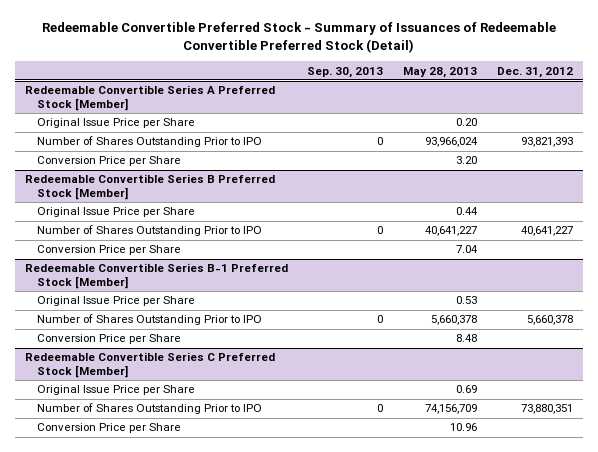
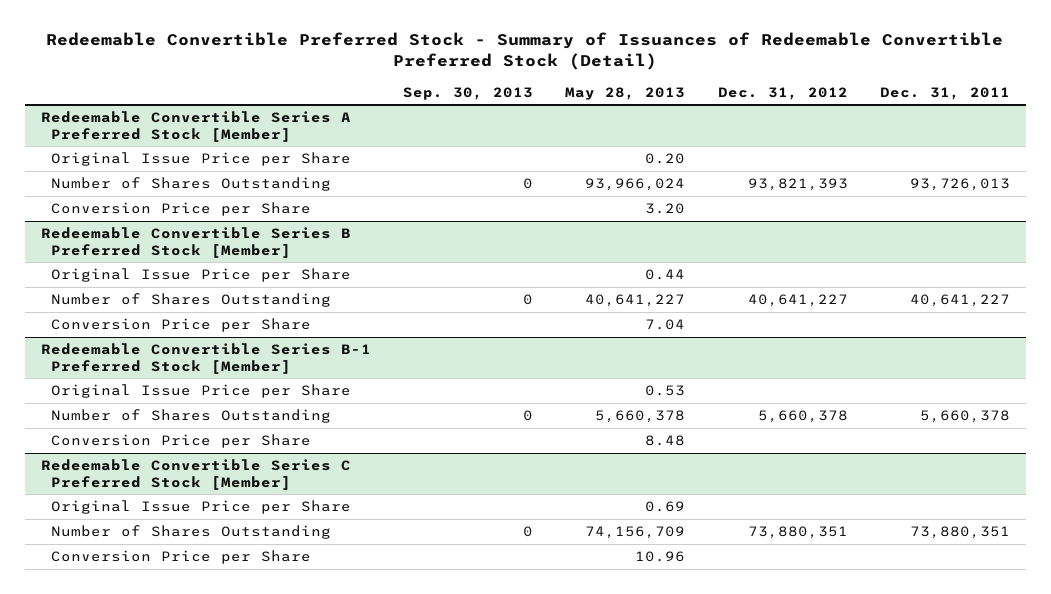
none -> [879,86,1010,100] Dec. 31, 2011
[36,136,262,148] Number of Shares Outstanding Prior to IPO -> [50,177,331,192] Number of Shares Outstanding
[36,225,262,237] Number of Shares Outstanding Prior to IPO -> [50,293,331,308] Number of Shares Outstanding
[36,314,262,326] Number of Shares Outstanding Prior to IPO -> [50,409,331,424] Number of Shares Outstanding
[36,403,262,415] Number of Shares Outstanding Prior to IPO -> [50,525,331,540] Number of Shares Outstanding

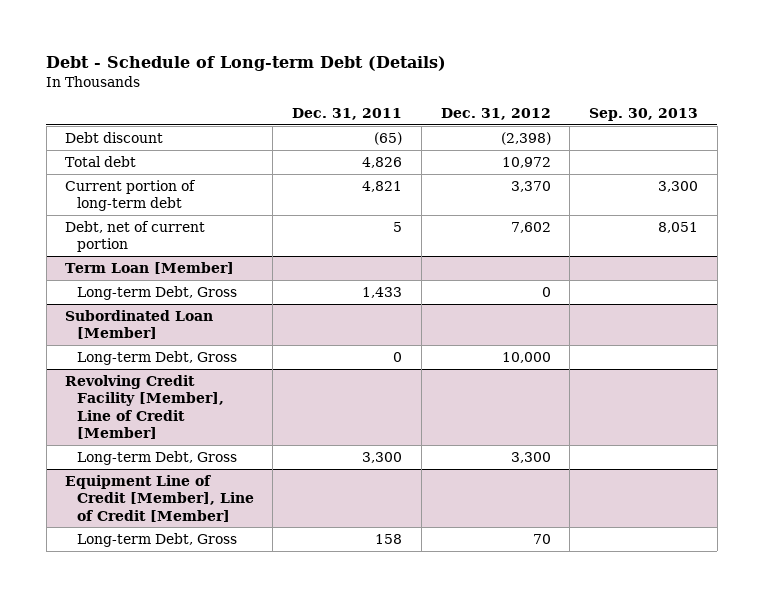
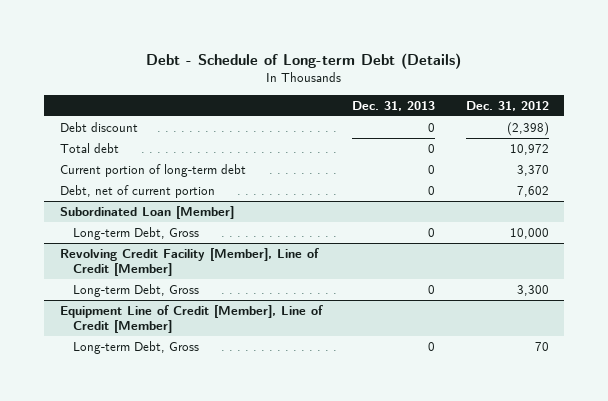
[292,108,403,121] Dec. 31, 2011 -> none
[589,108,699,122] Sep. 30, 2013 -> none
none -> [352,101,436,112] Dec. 31, 2013
[65,261,235,274] Term Loan [Member] -> none
[76,285,237,300] Long-term Debt, Gross -> none

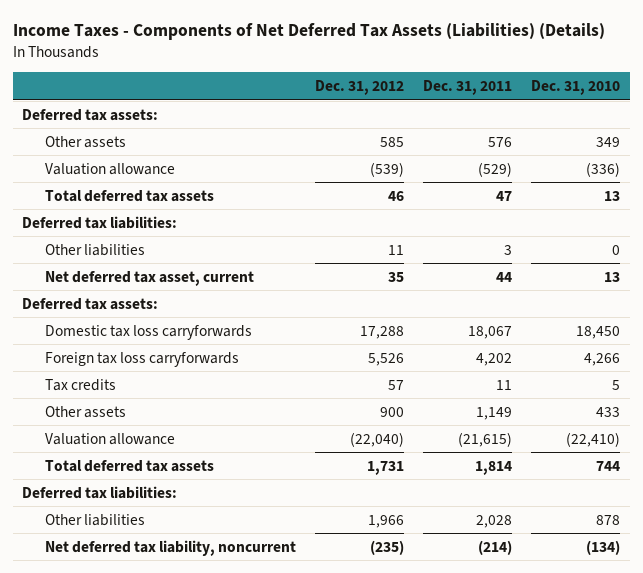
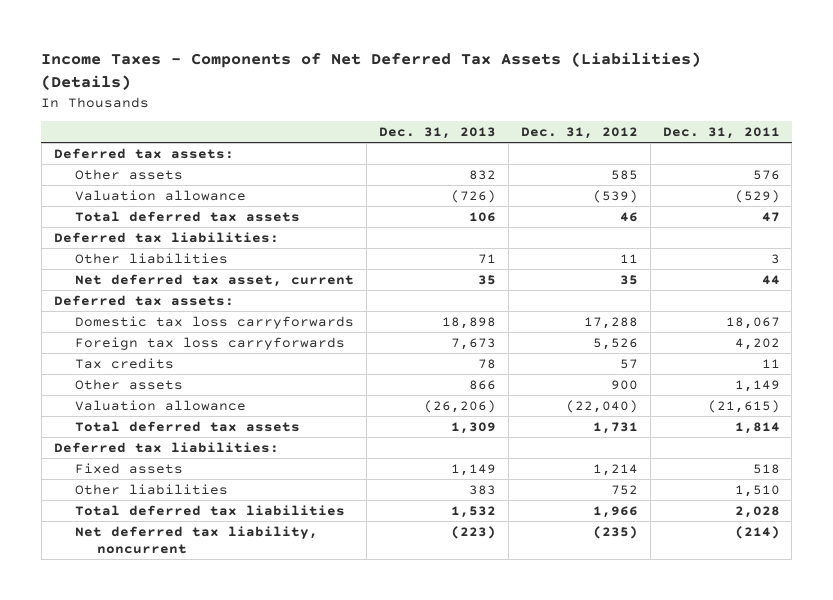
[531,80,621,96] Dec. 31, 2010 -> none
none -> [379,127,497,140] Dec. 31, 2013
none -> [75,462,184,474] Fixed assets
[368,514,405,528] 1,966 -> [610,484,638,495] 752
[476,514,513,528] 2,028 -> [734,484,780,497] 1,510
none -> [75,504,346,516] Total deferred tax liabilities

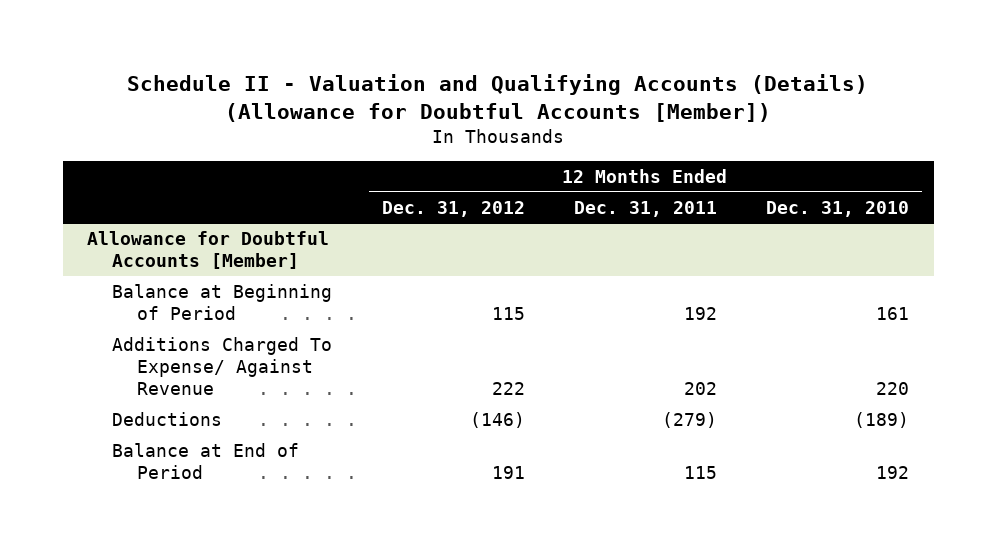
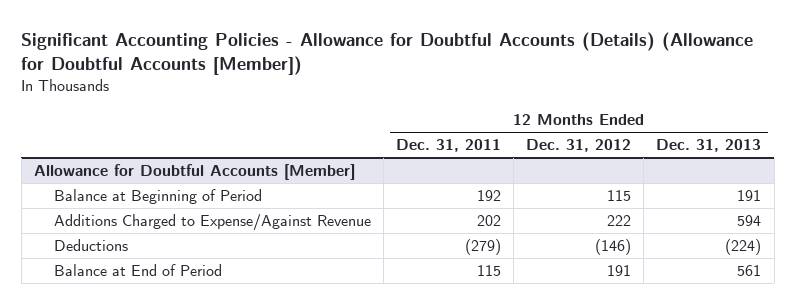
[127,73,869,122] Schedule II - Valuation and Qualifying Accounts (Details) (Allowance for Doubtful Accounts [Member]) -> [21,31,754,75] Significant Accounting Policies - Allowance for Doubtful Accounts (Details) (Allowance for Doubtful Accounts [Member])
[766,200,910,217] Dec. 31, 2010 -> none
none -> [656,139,762,153] Dec. 31, 2013
[112,336,333,396] Additions Charged To Expense/ Against Revenue -> [53,214,371,232] Additions Charged to Expense/Against Revenue

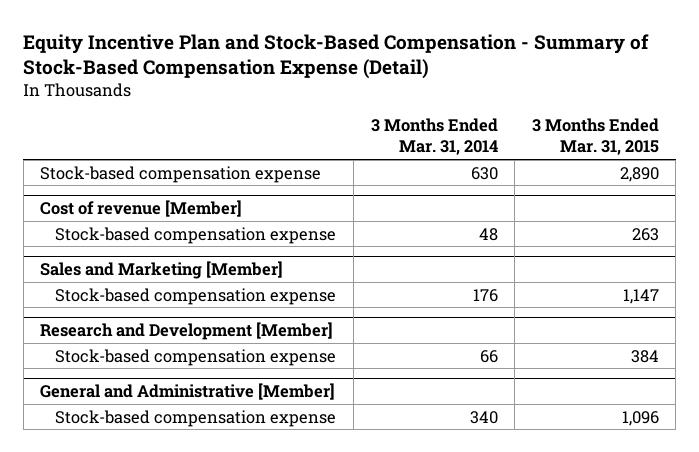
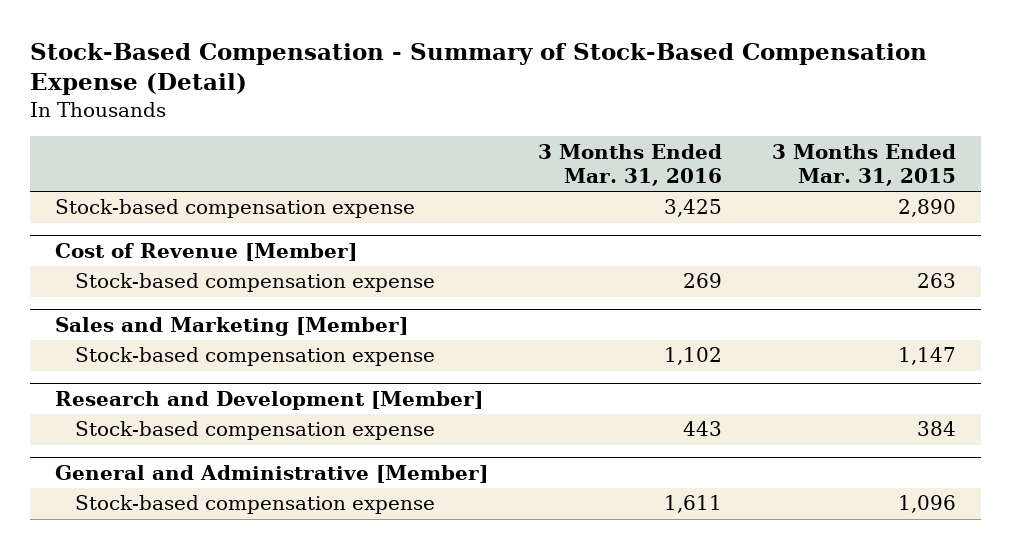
[23,33,650,80] Equity Incentive Plan and Stock-Based Compensation - Summary of Stock-Based Compensation Expense (Detail) -> [29,42,927,96] Stock-Based Compensation - Summary of Stock-Based Compensation Expense (Detail)
[370,118,498,156] 3 Months Ended Mar. 31, 2014 -> none
none -> [537,143,722,187] 3 Months Ended Mar. 31, 2016
[40,200,243,218] Cost of revenue [Member] -> [54,242,357,261] Cost of Revenue [Member]

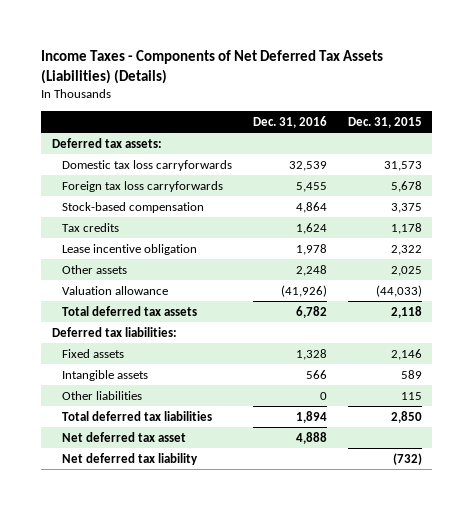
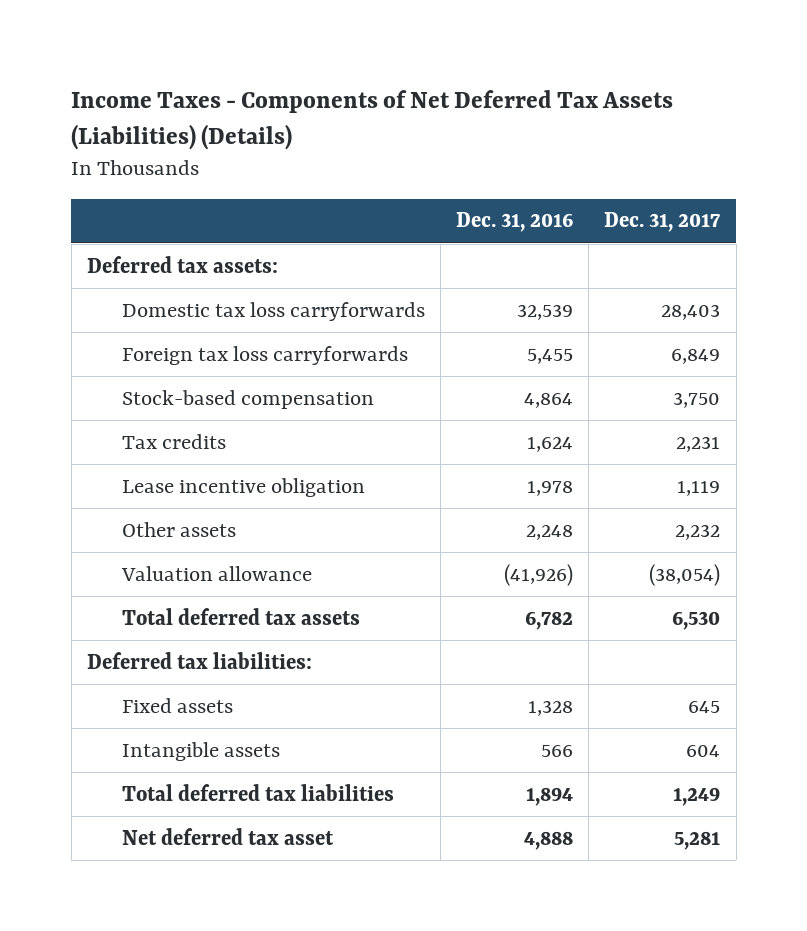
[347,116,422,128] Dec. 31, 2015 -> none
none -> [604,212,721,233] Dec. 31, 2017
[62,390,143,400] Other liabilities -> none
[62,452,199,465] Net deferred tax liability -> none

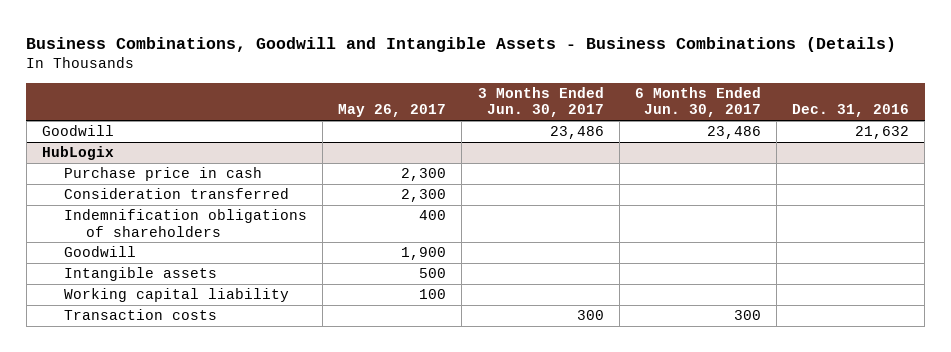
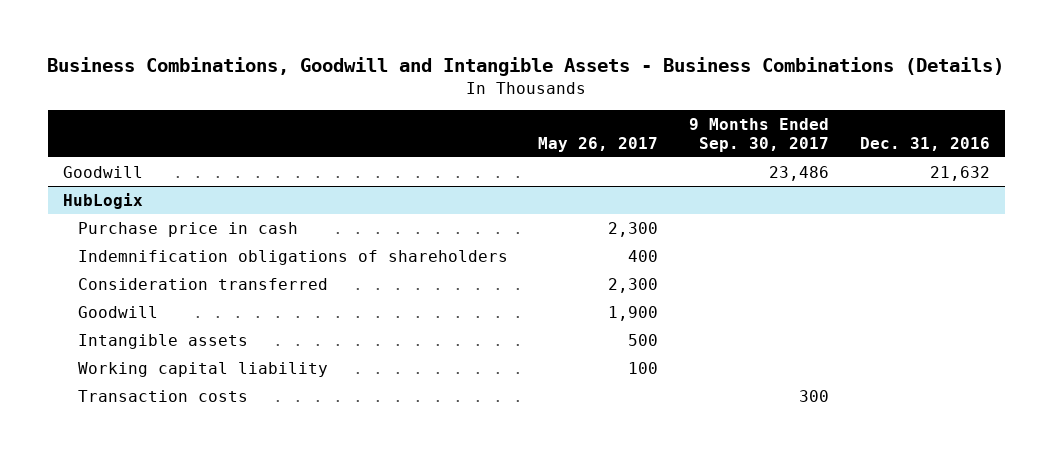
[477,86,604,118] 3 Months Ended Jun. 30, 2017 -> none
[634,86,761,118] 6 Months Ended Jun. 30, 2017 -> none
none -> [688,117,829,152] 9 Months Ended Sep. 30, 2017
[64,188,290,200] Consideration transferred -> [77,277,328,290] Consideration transferred

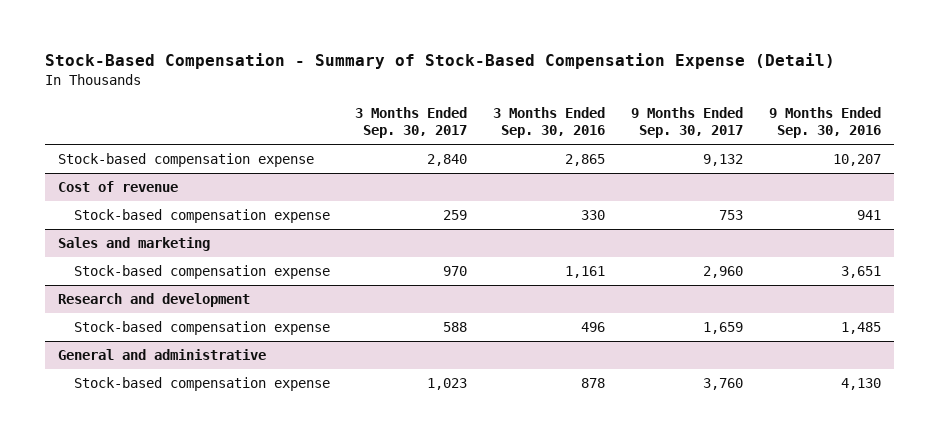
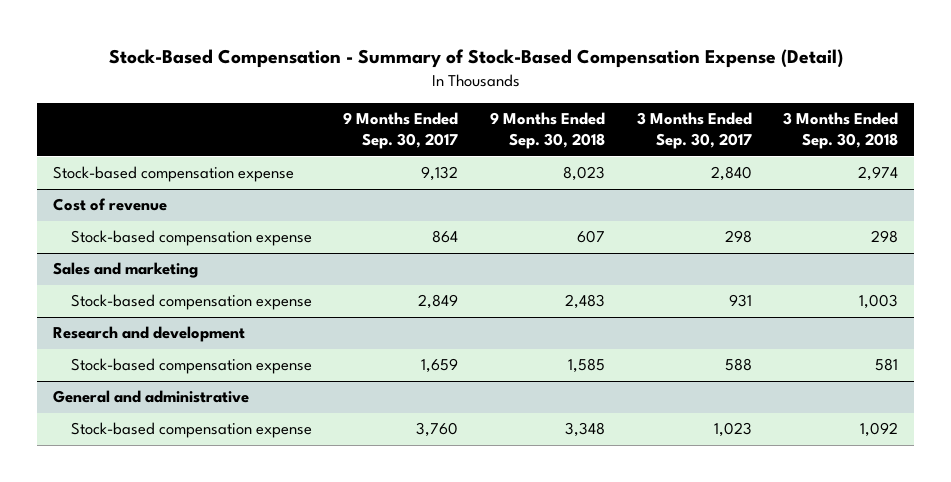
[493,106,606,139] 3 Months Ended Sep. 30, 2016 -> none
[768,106,881,139] 9 Months Ended Sep. 30, 2016 -> none
none -> [489,111,605,150] 9 Months Ended Sep. 30, 2018
none -> [783,111,899,150] 3 Months Ended Sep. 30, 2018
[443,210,468,221] 259 -> [724,230,752,244] 298
[718,210,743,221] 753 -> [432,230,459,244] 864
[443,266,468,277] 970 -> [728,294,752,308] 931
[702,266,743,279] 2,960 -> [418,294,459,310] 2,849

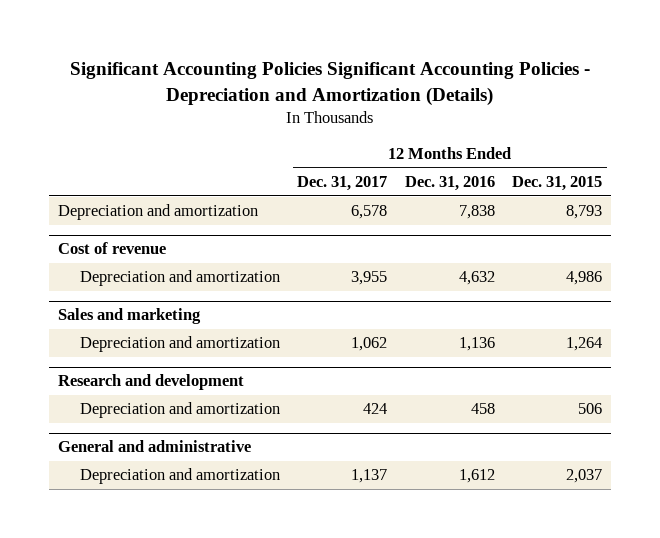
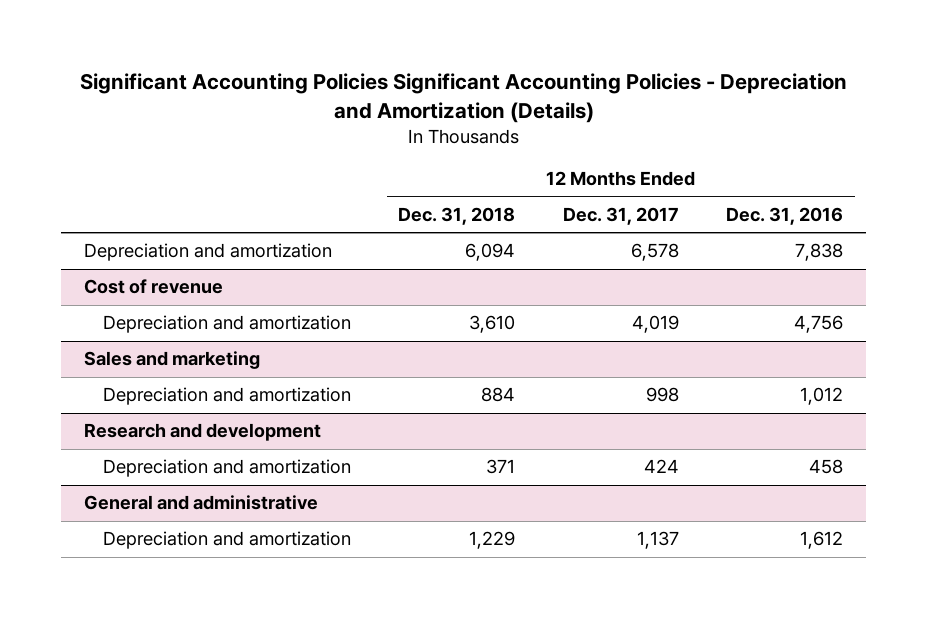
[512,176,603,192] Dec. 31, 2015 -> none
none -> [398,207,516,226] Dec. 31, 2018
[351,271,388,286] 3,955 -> [631,315,679,334] 4,019
[458,271,495,286] 4,632 -> [793,315,843,334] 4,756
[351,337,388,352] 1,062 -> [645,387,679,403] 998
[458,337,495,352] 1,136 -> [799,387,843,406] 1,012

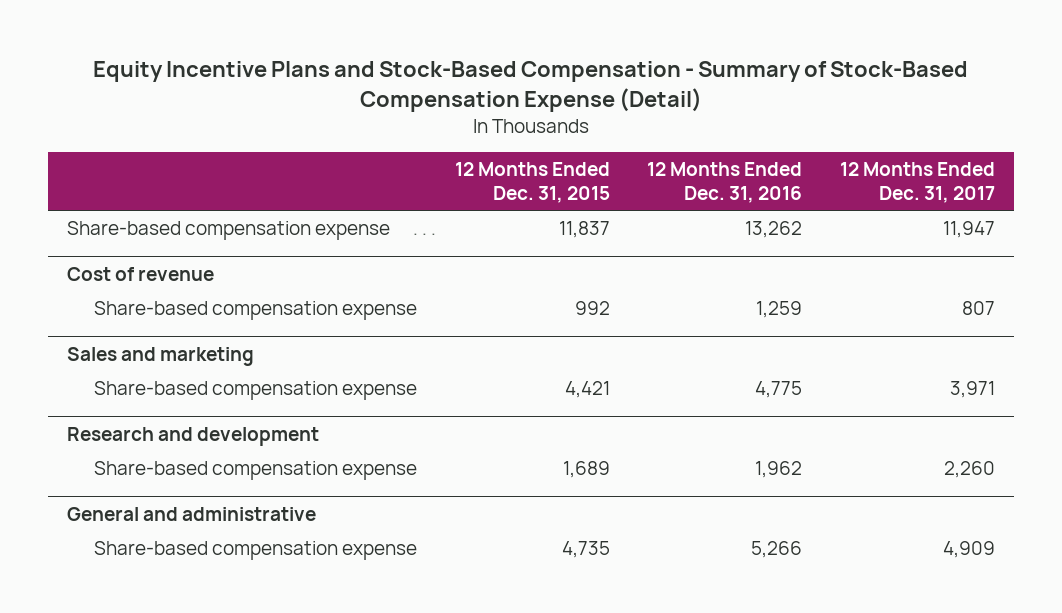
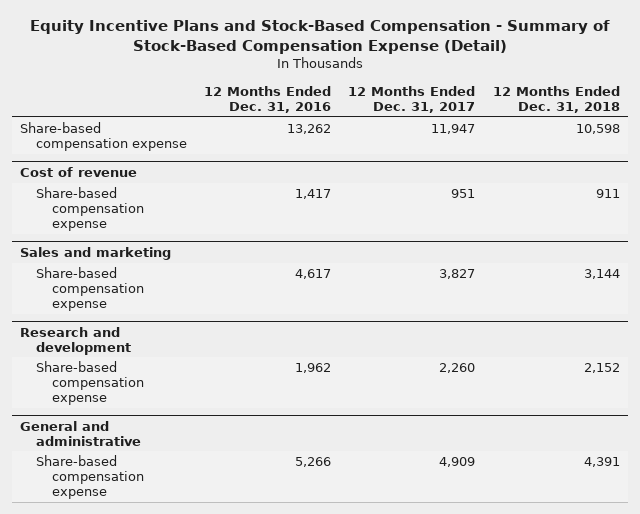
[454,162,610,204] 12 Months Ended Dec. 31, 2015 -> none
none -> [492,85,620,113] 12 Months Ended Dec. 31, 2018
[756,301,803,319] 1,259 -> [295,189,332,200] 1,417
[962,301,996,316] 807 -> [451,189,476,199] 951
[755,381,803,399] 4,775 -> [295,269,332,280] 4,617
[950,381,996,399] 3,971 -> [439,269,476,280] 3,827

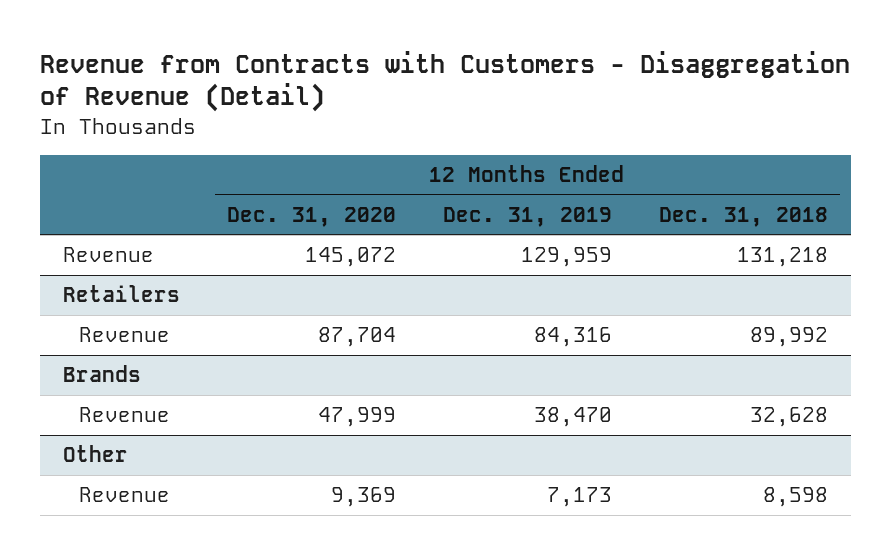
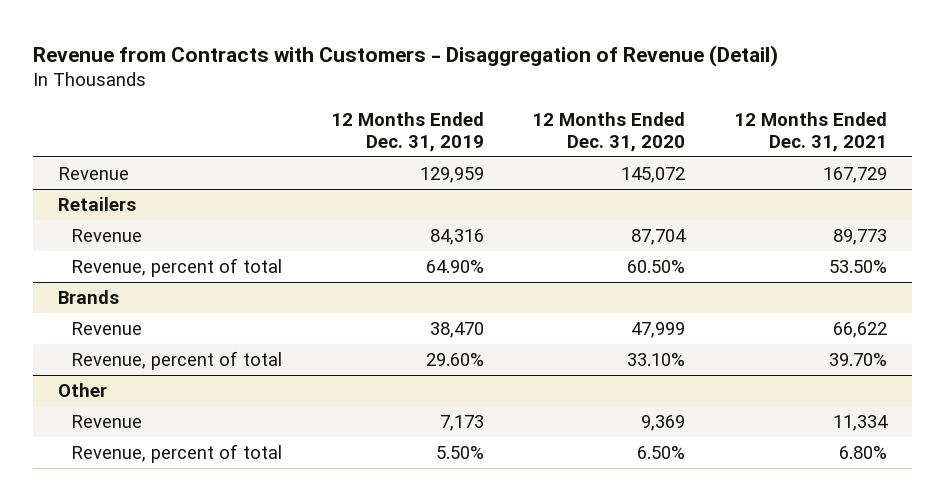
[658,206,828,227] Dec. 31, 2018 -> none
none -> [734,112,888,153] 12 Months Ended Dec. 31, 2021
none -> [70,257,282,277] Revenue, percent of total
none -> [70,350,282,370] Revenue, percent of total
none -> [70,443,282,463] Revenue, percent of total

